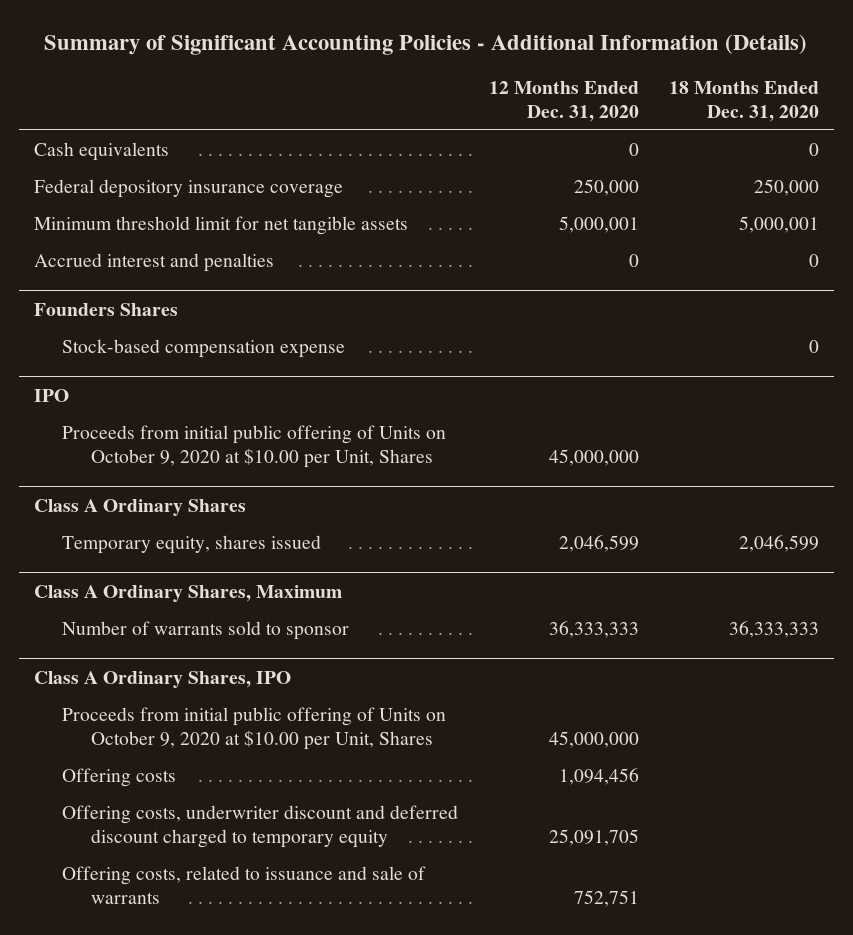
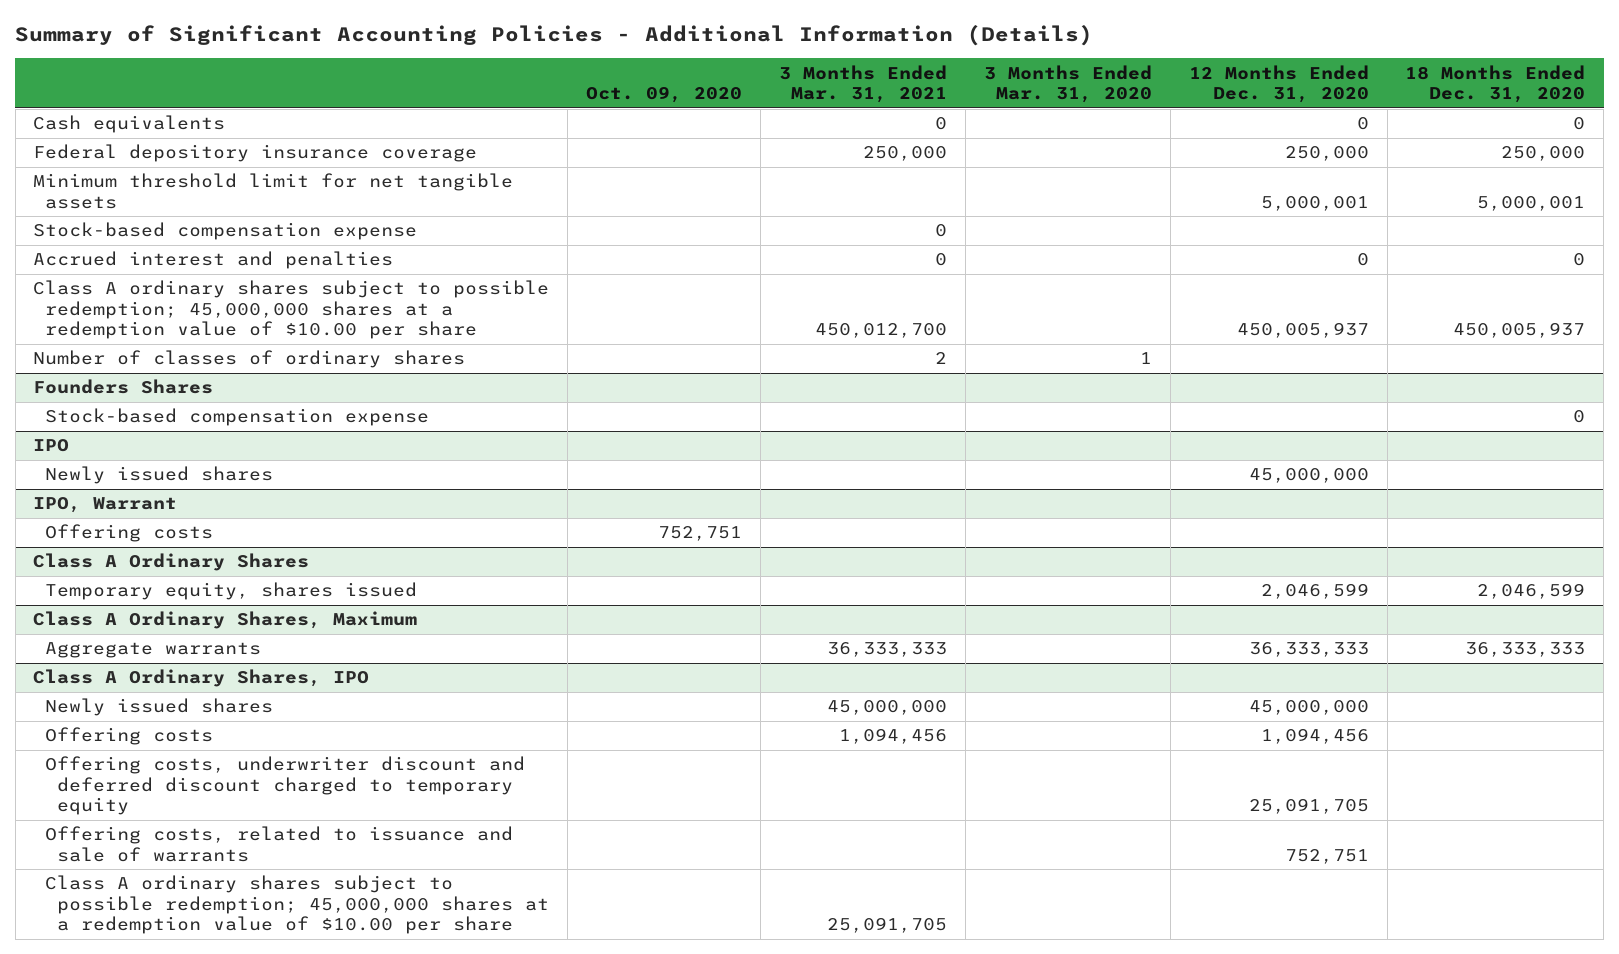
none -> [586,86,743,104] Oct. 09, 2020
none -> [779,64,948,104] 3 Months Ended Mar. 31, 2021
none -> [983,64,1152,104] 3 Months Ended Mar. 31, 2020
none -> [33,222,418,241] Stock-based compensation expense
none -> [33,280,550,340] Class A ordinary shares subject to possible redemption; 45,000,000 shares at a redemption value of $10.00 per share
none -> [33,350,466,369] Number of classes of ordinary shares
[62,424,447,468] Proceeds from initial public offering of Units on October 9, 2020 at $10.00 per Unit, Shares -> [45,466,274,485] Newly issued shares
none -> [33,497,178,514] IPO, Warrant
none -> [45,524,214,543] Offering costs
[62,620,350,640] Number of warrants sold to sponsor -> [45,642,262,659] Aggregate warrants
[62,706,447,750] Proceeds from initial public offering of Units on October 9, 2020 at $10.00 per Unit, Shares -> [45,698,274,717] Newly issued shares
none -> [45,875,550,935] Class A ordinary shares subject to possible redemption; 45,000,000 shares at a redemption value of $10.00 per share

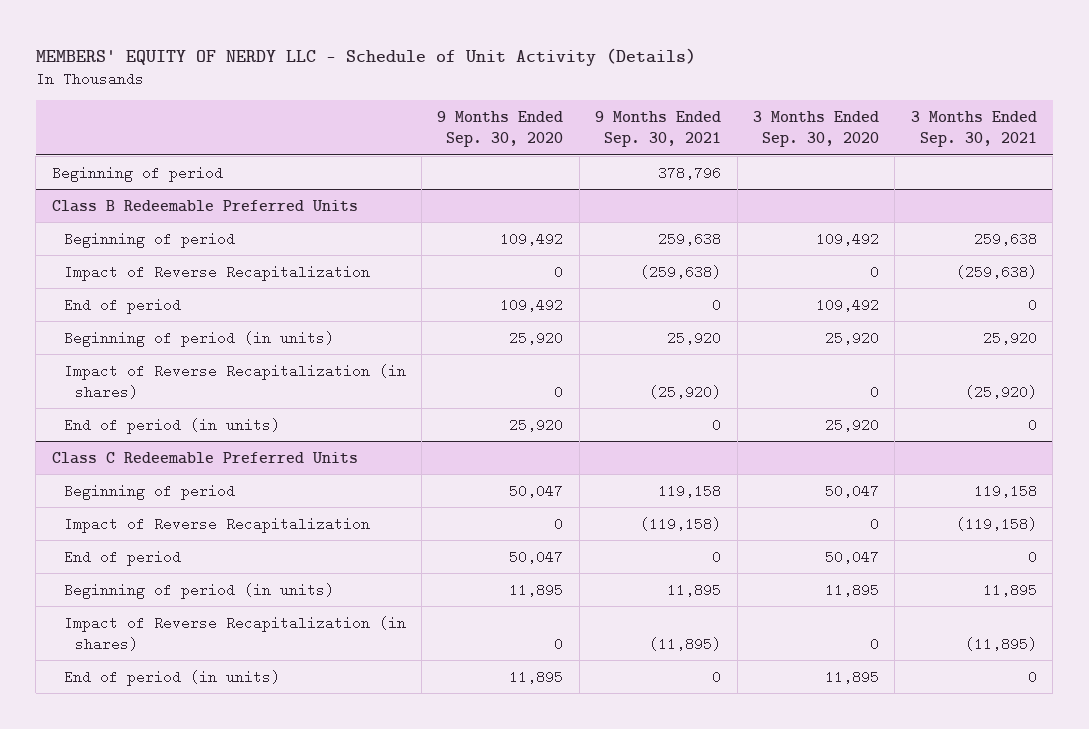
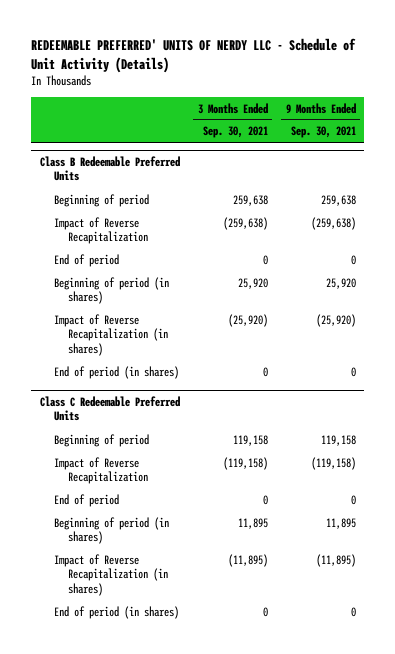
[35,47,696,66] MEMBERS' EQUITY OF NERDY LLC - Schedule of Unit Activity (Details) -> [31,37,357,73] REDEEMABLE PREFERRED' UNITS OF NERDY LLC - Schedule of Unit Activity (Details)
[437,111,564,147] 9 Months Ended Sep. 30, 2020 -> none
[753,111,880,147] 3 Months Ended Sep. 30, 2020 -> none
[51,165,223,182] Beginning of period -> none
[63,330,334,347] Beginning of period (in units) -> [53,276,169,305] Beginning of period (in shares)
[63,417,280,434] End of period (in units) -> [53,365,179,379] End of period (in shares)
[63,582,334,599] Beginning of period (in units) -> [53,516,169,545] Beginning of period (in shares)
[63,669,280,686] End of period (in units) -> [53,605,179,619] End of period (in shares)

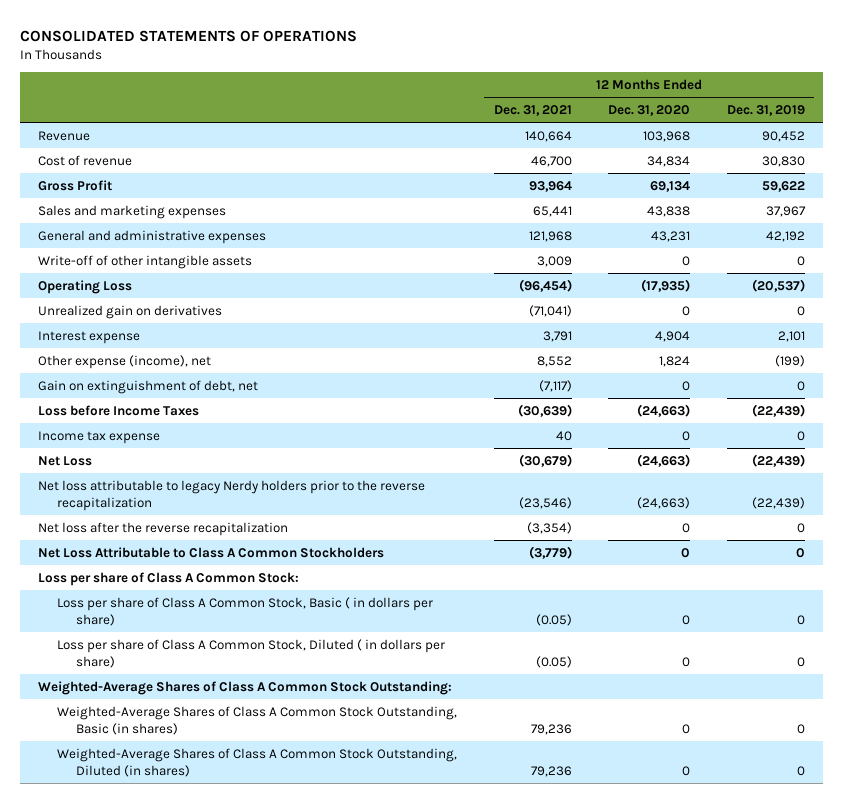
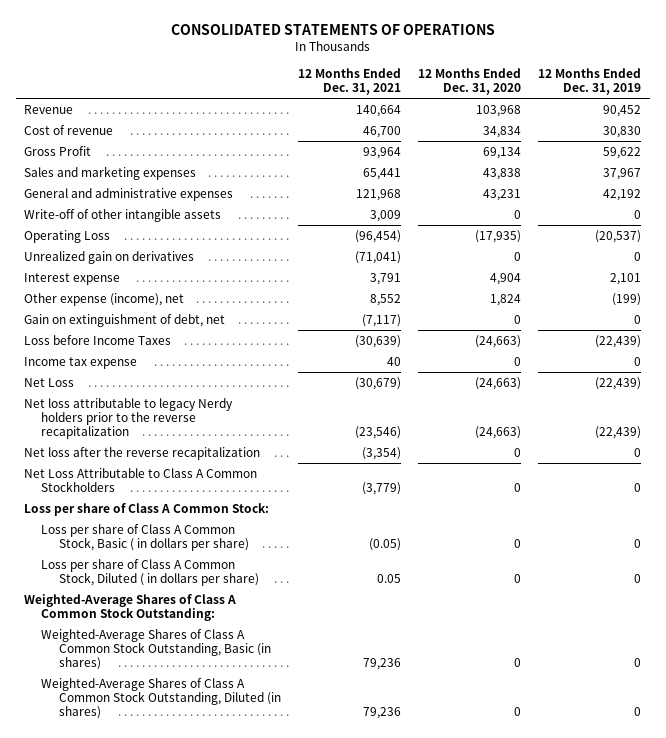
[535,655,572,668] (0.05) -> [376,574,401,584] 0.05

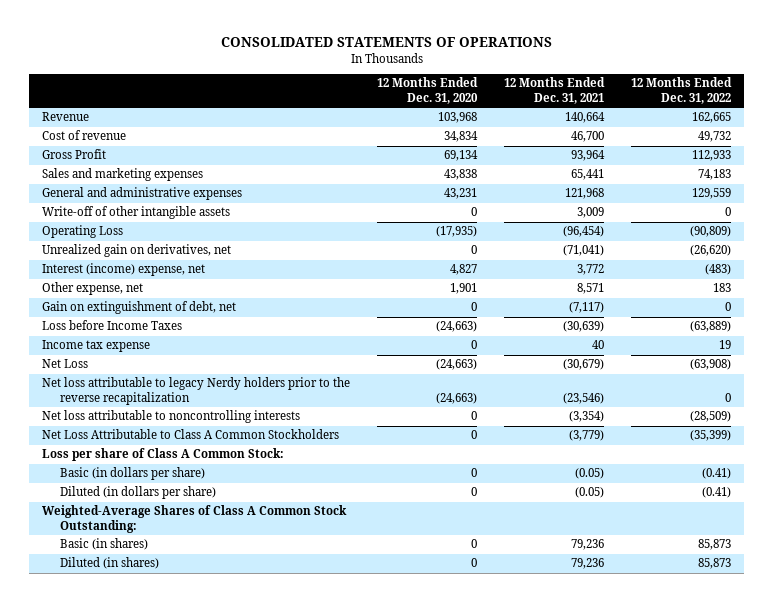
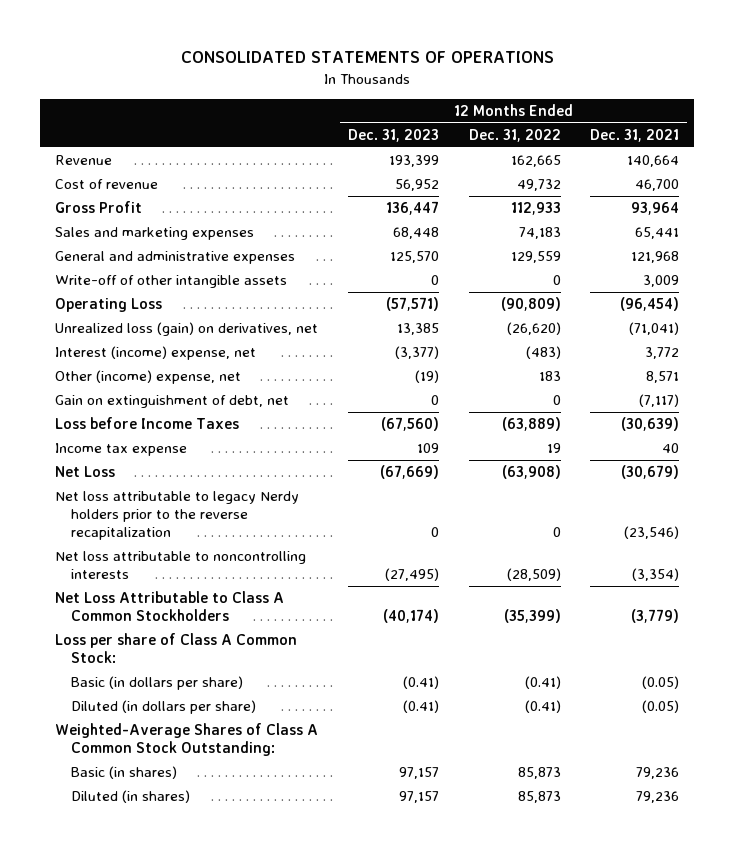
[377,77,479,104] 12 Months Ended Dec. 31, 2020 -> none
none -> [347,128,439,142] Dec. 31, 2023
[42,244,232,258] Unrealized gain on derivatives, net -> [55,322,319,337] Unrealized loss (gain) on derivatives, net
[42,282,144,296] Other expense, net -> [55,370,242,385] Other (income) expense, net

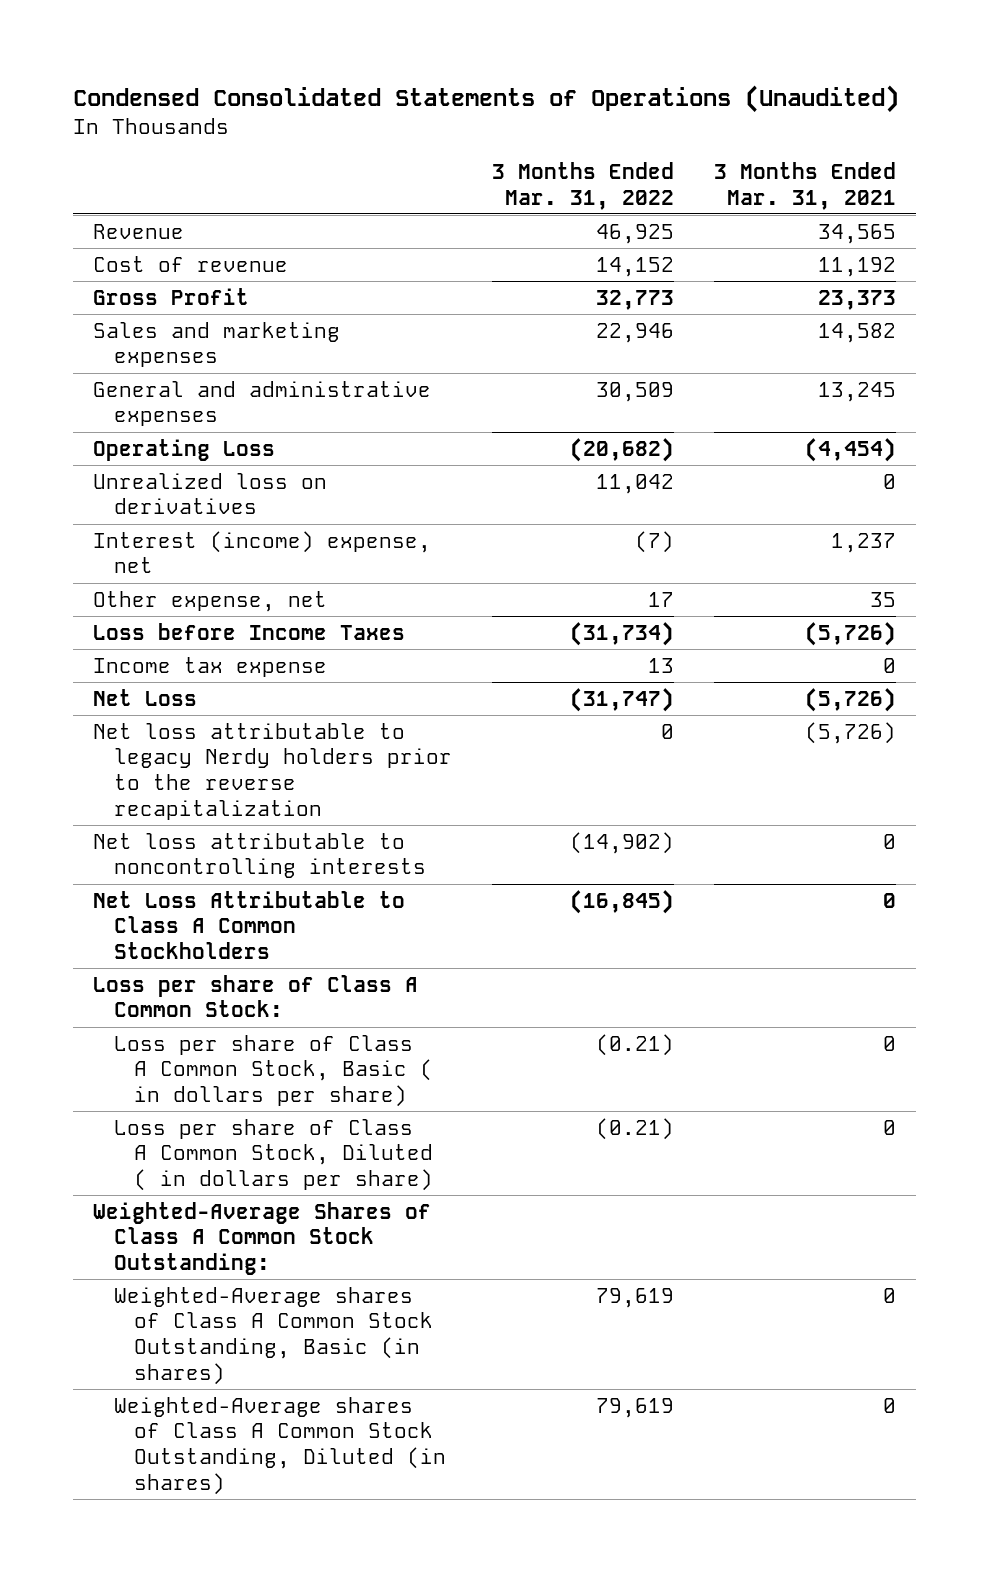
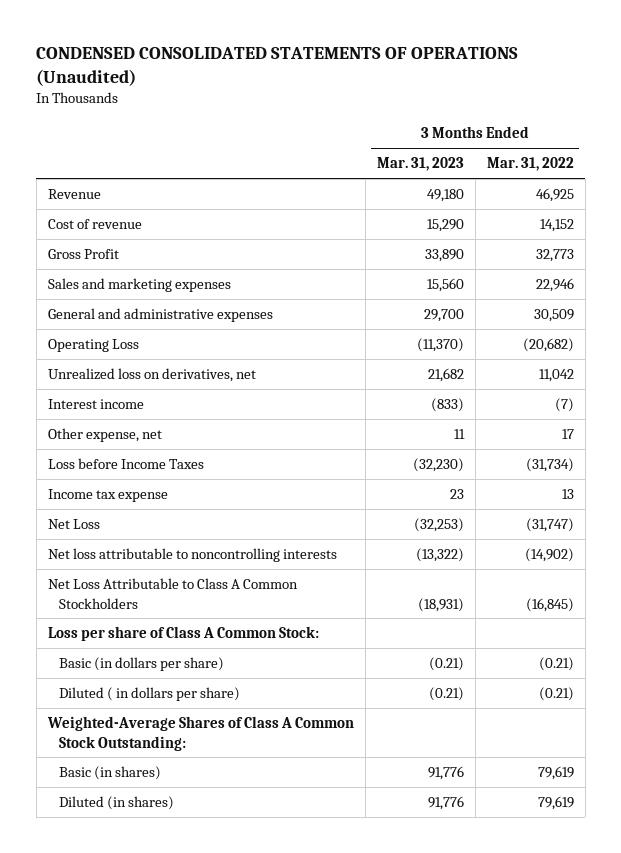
[73,84,900,113] Condensed Consolidated Statements of Operations (Unaudited) -> [36,47,519,86] CONDENSED CONSOLIDATED STATEMENTS OF OPERATIONS (Unaudited)
[714,162,897,210] 3 Months Ended Mar. 31, 2021 -> none
none -> [376,157,464,172] Mar. 31, 2023
[93,472,328,515] Unrealized loss on derivatives -> [47,368,256,383] Unrealized loss on derivatives, net
[93,530,432,574] Interest (income) expense, net -> [47,399,144,410] Interest income
[93,722,452,820] Net loss attributable to legacy Nerdy holders prior to the reverse recapitalization -> none
[113,1034,434,1108] Loss per share of Class A Common Stock, Basic ( in dollars per share) -> [59,657,225,672] Basic (in dollars per share)
[113,1118,434,1192] Loss per share of Class A Common Stock, Diluted ( in dollars per share) -> [59,687,241,702] Diluted ( in dollars per share)
[113,1286,434,1385] Weighted-Average shares of Class A Common Stock Outstanding, Basic (in shares) -> [59,766,162,781] Basic (in shares)
[113,1396,447,1495] Weighted-Average shares of Class A Common Stock Outstanding, Diluted (in shares) -> [59,796,175,811] Diluted (in shares)

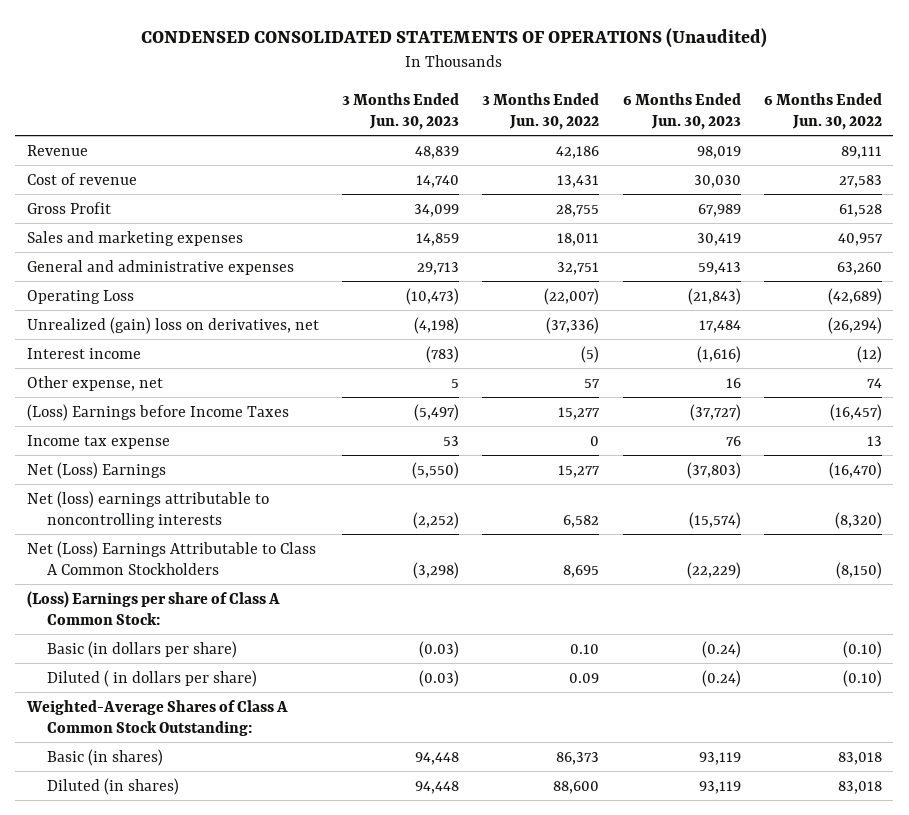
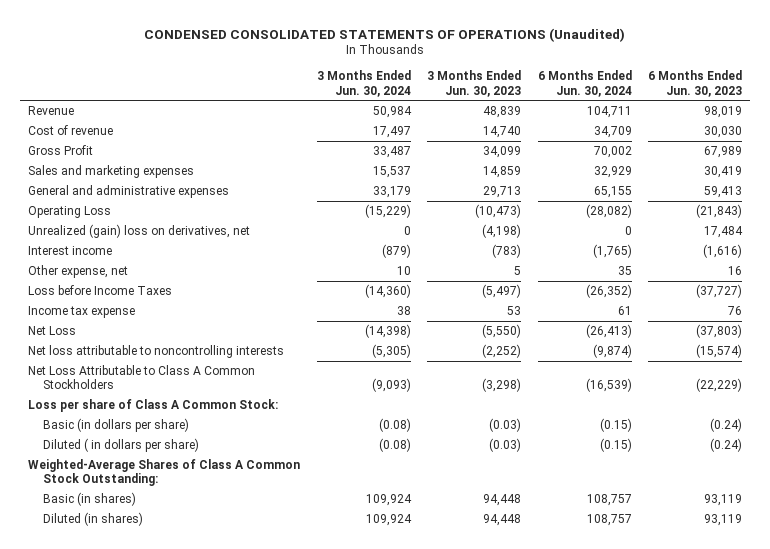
[482,92,600,131] 3 Months Ended Jun. 30, 2022 -> none
[763,92,882,131] 6 Months Ended Jun. 30, 2022 -> none
none -> [316,70,411,97] 3 Months Ended Jun. 30, 2024
none -> [537,70,632,97] 6 Months Ended Jun. 30, 2024
[26,403,289,421] (Loss) Earnings before Income Taxes -> [28,285,173,296] Loss before Income Taxes
[26,461,166,479] Net (Loss) Earnings -> [28,326,77,336] Net Loss
[26,490,269,528] Net (loss) earnings attributable to noncontrolling interests -> [28,345,285,359] Net loss attributable to noncontrolling interests
[26,540,316,575] Net (Loss) Earnings Attributable to Class A Common Stockholders -> [28,365,256,390] Net Loss Attributable to Class A Common Stockholders
[26,590,280,625] (Loss) Earnings per share of Class A Common Stock: -> [28,399,279,413] Loss per share of Class A Common Stock:

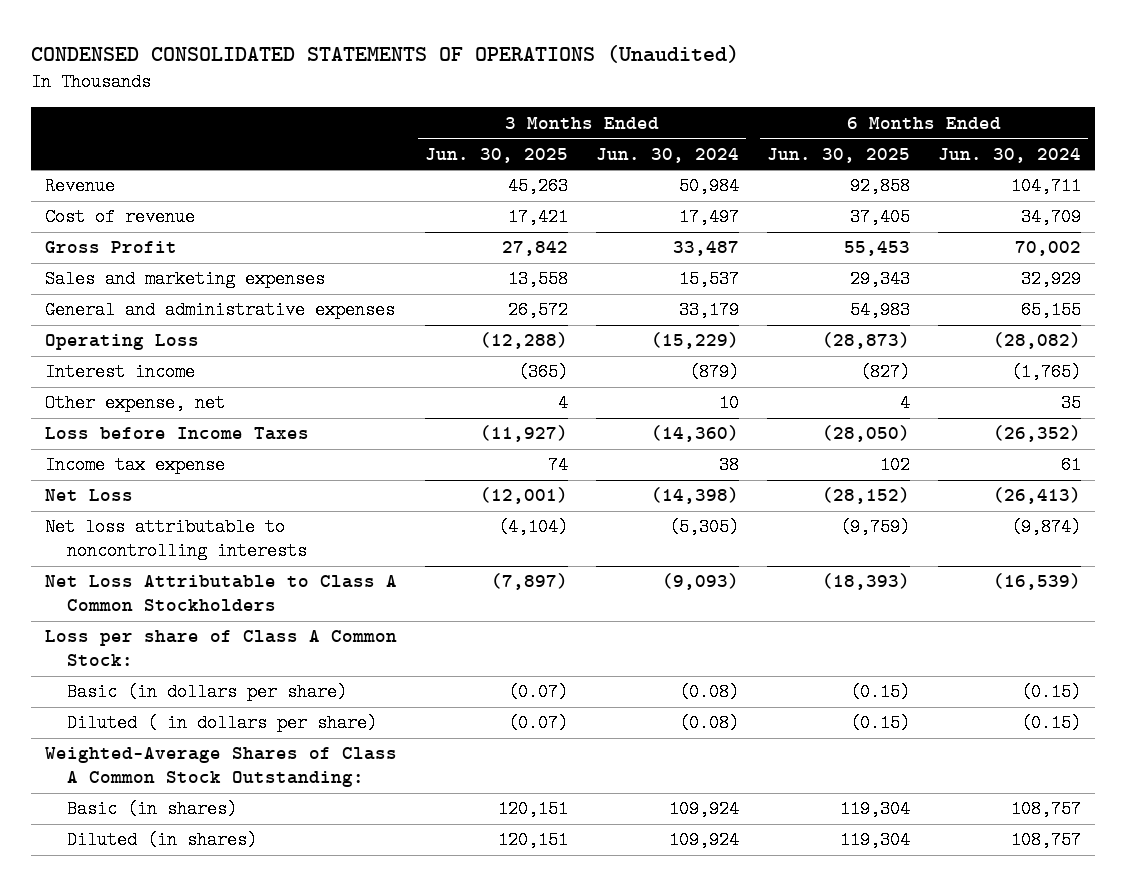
[427,70,522,97] 3 Months Ended Jun. 30, 2023 -> none
[648,70,743,97] 6 Months Ended Jun. 30, 2023 -> none
none -> [424,147,568,163] Jun. 30, 2025
none -> [767,147,911,163] Jun. 30, 2025
[28,224,251,239] Unrealized (gain) loss on derivatives, net -> none

